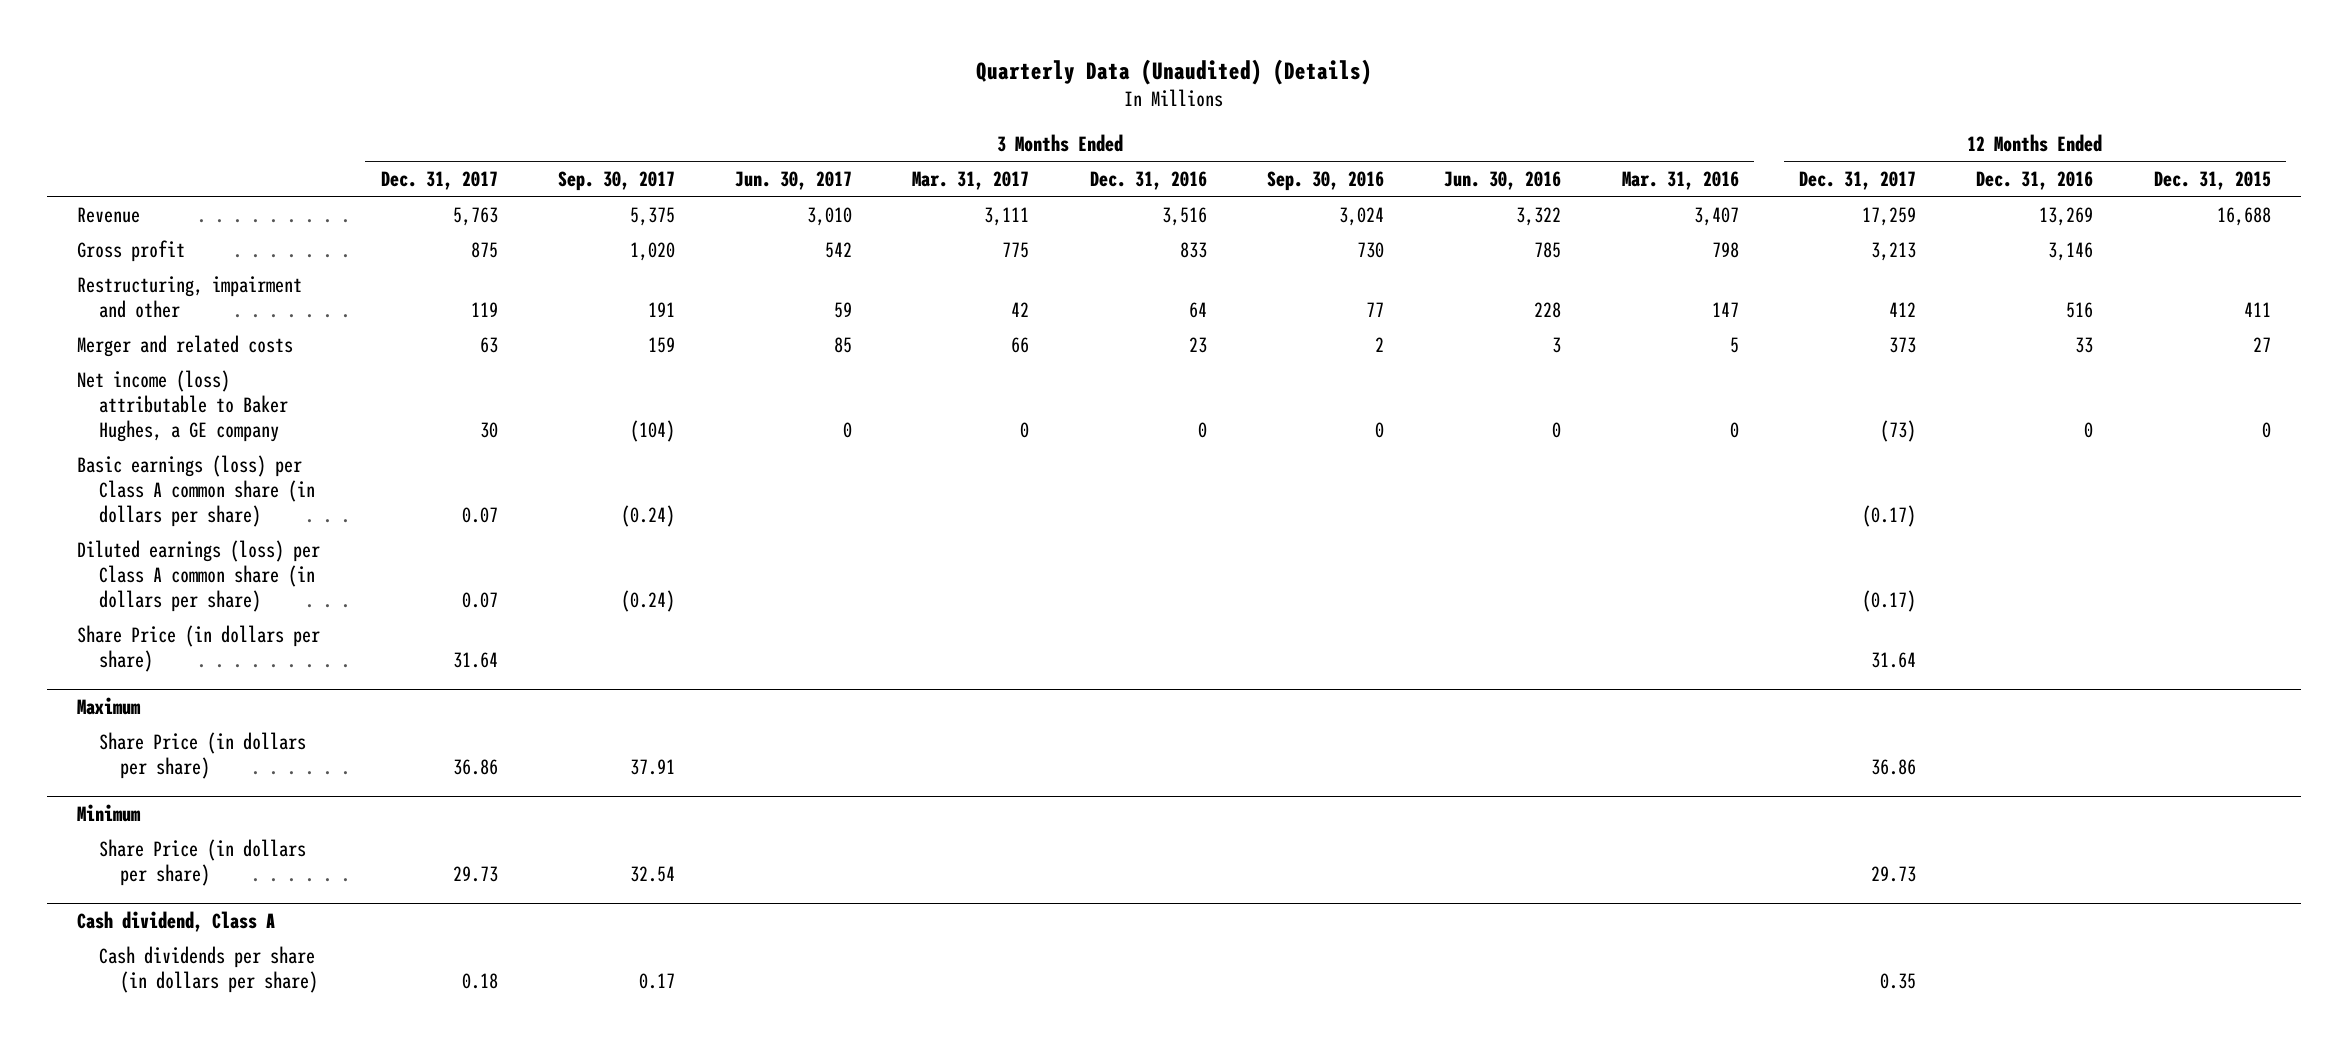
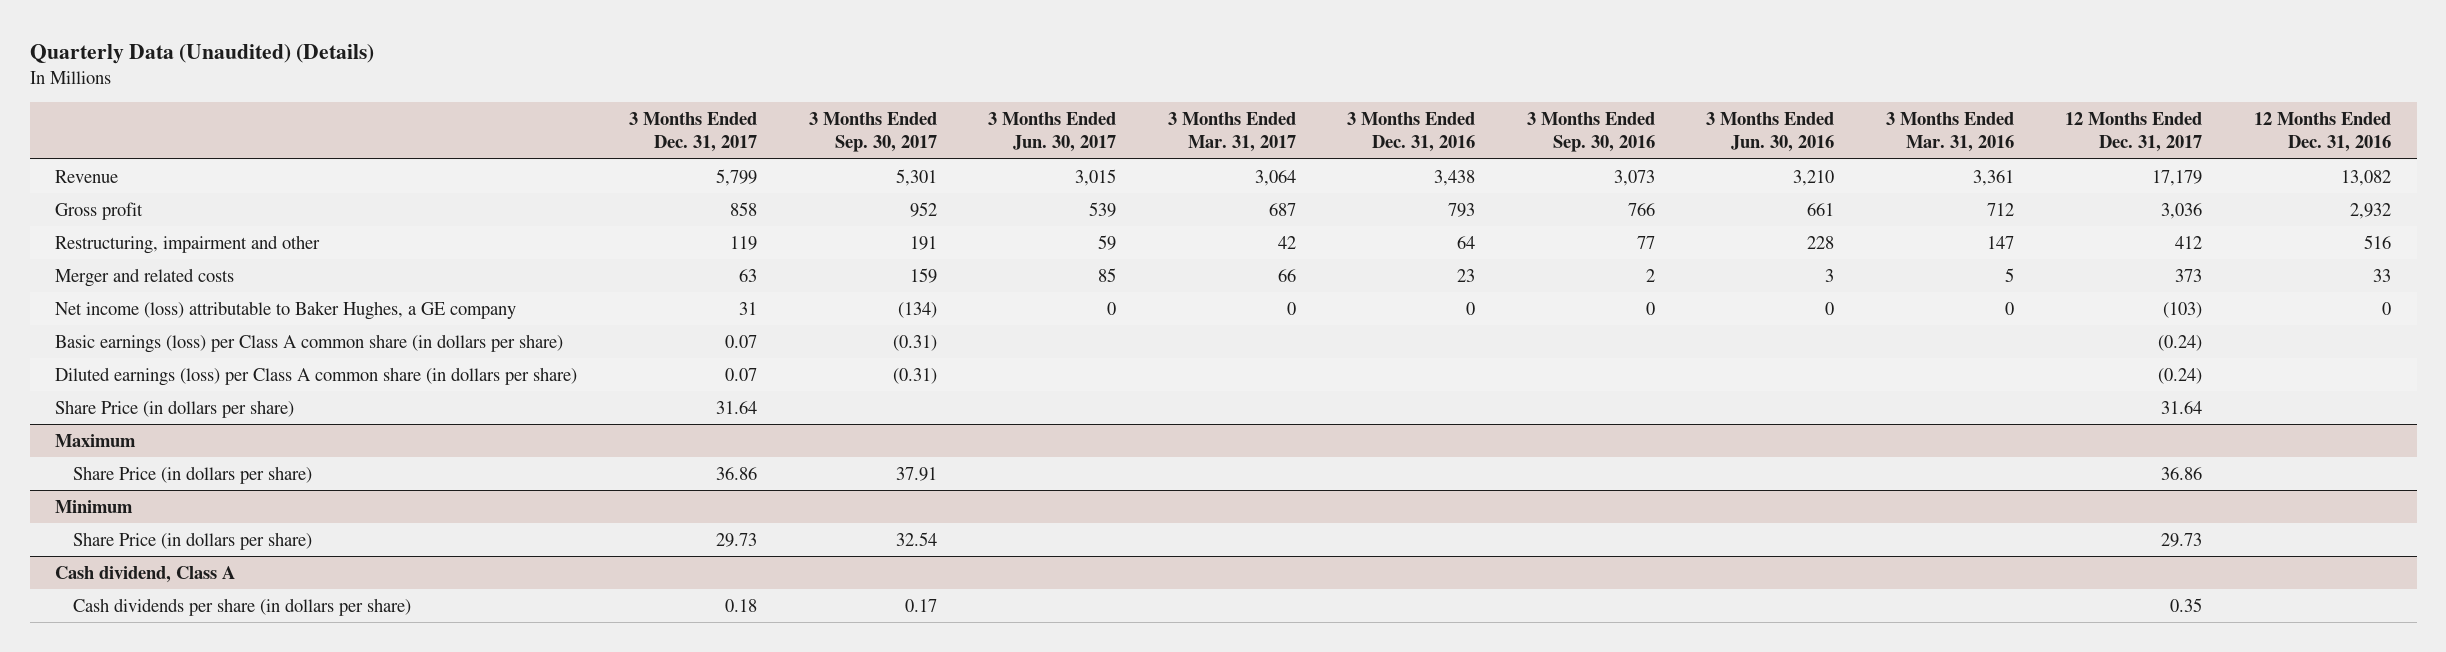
[2153,170,2271,190] Dec. 31, 2015 -> none
[452,206,498,226] 5,763 -> [715,168,757,186] 5,799
[629,206,675,226] 5,375 -> [895,168,937,186] 5,301
[807,206,853,226] 3,010 -> [1075,168,1117,186] 3,015
[984,206,1030,226] 3,111 -> [1254,169,1296,186] 3,064
[1161,206,1207,226] 3,516 -> [1434,169,1476,186] 3,438
[1339,206,1385,226] 3,024 -> [1613,169,1655,186] 3,073
[1516,206,1562,226] 3,322 -> [1793,169,1835,186] 3,210
[1693,206,1739,226] 3,407 -> [1972,169,2014,186] 3,361
[1862,206,1917,226] 17,259 -> [2152,169,2203,186] 17,179
[2039,206,2094,226] 13,269 -> [2340,169,2391,186] 13,082
[470,241,498,258] 875 -> [729,201,757,216] 858
[629,241,675,261] 1,020 -> [909,201,937,217] 952
[825,241,853,258] 542 -> [1089,201,1117,217] 539
[1002,241,1030,258] 775 -> [1268,202,1296,216] 687
[1179,241,1207,258] 833 -> [1448,202,1476,217] 793
[1357,241,1385,258] 730 -> [1627,202,1655,216] 766
[1534,241,1562,258] 785 -> [1807,202,1835,216] 661
[1711,241,1739,258] 798 -> [1986,202,2014,216] 712
[1871,241,1917,261] 3,213 -> [2161,202,2203,219] 3,036
[2048,241,2094,261] 3,146 -> [2349,202,2391,219] 2,932
[479,421,498,438] 30 -> [738,301,757,315] 31
[629,419,675,442] (104) -> [897,301,937,318] (134)
[1880,419,1917,442] (73) -> [2163,301,2203,318] (103)
[620,504,675,527] (0.24) -> [892,334,937,351] (0.31)
[1862,504,1917,527] (0.17) -> [2158,334,2203,351] (0.24)
[620,589,675,612] (0.24) -> [892,367,937,384] (0.31)
[1862,589,1917,612] (0.17) -> [2158,367,2203,384] (0.24)

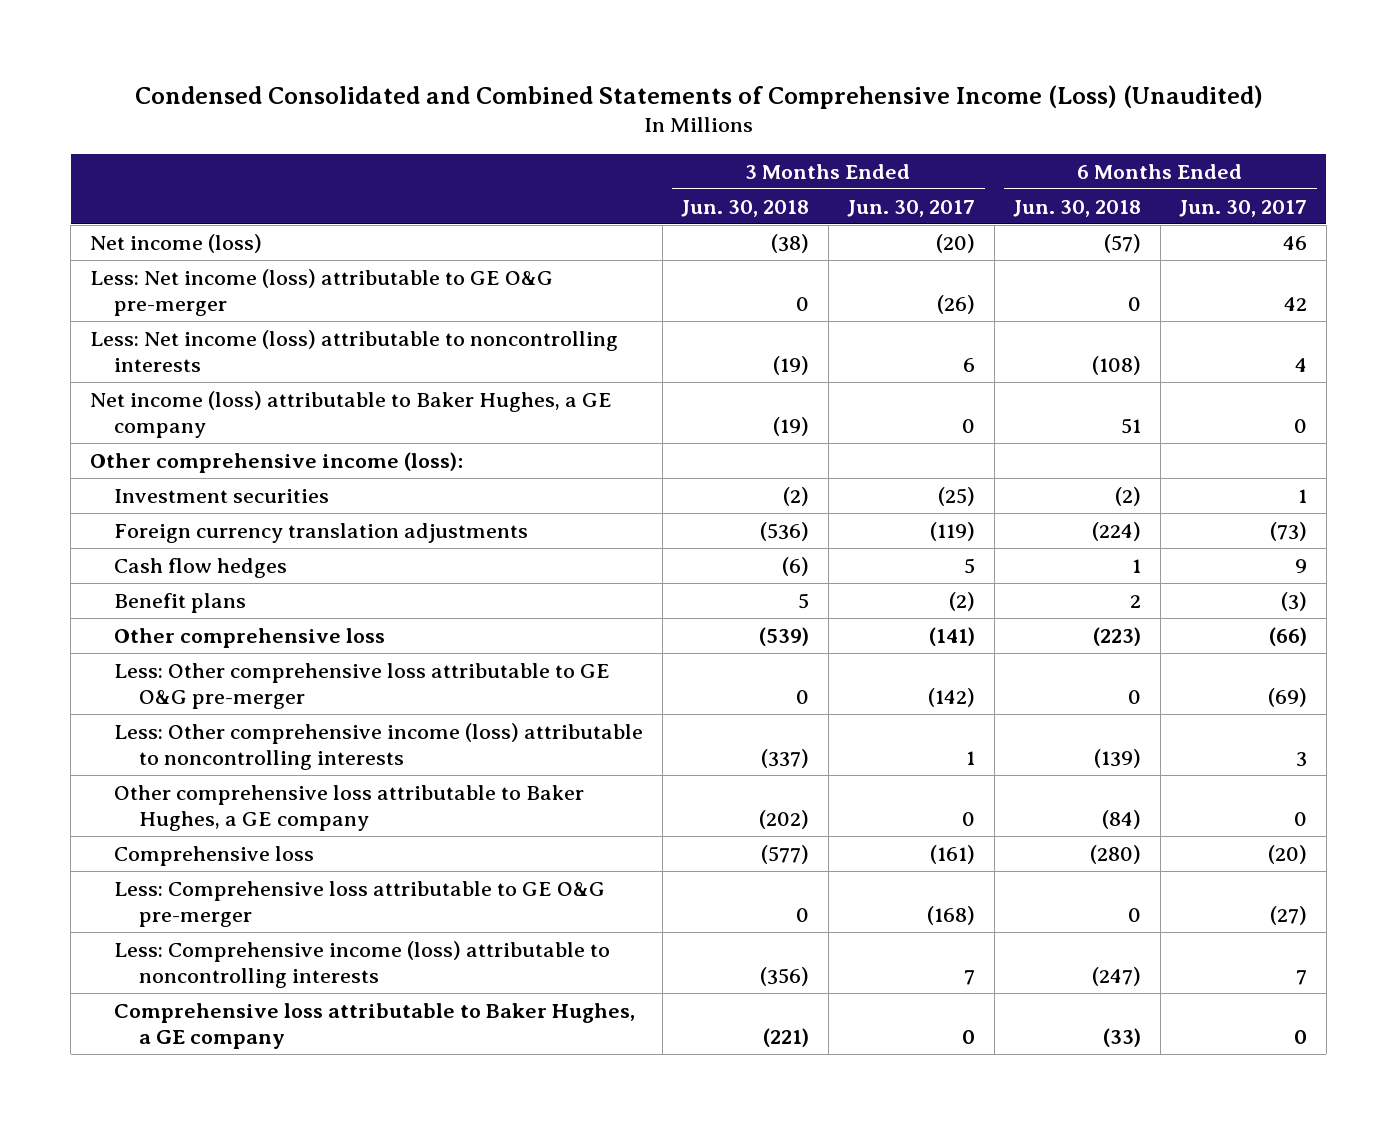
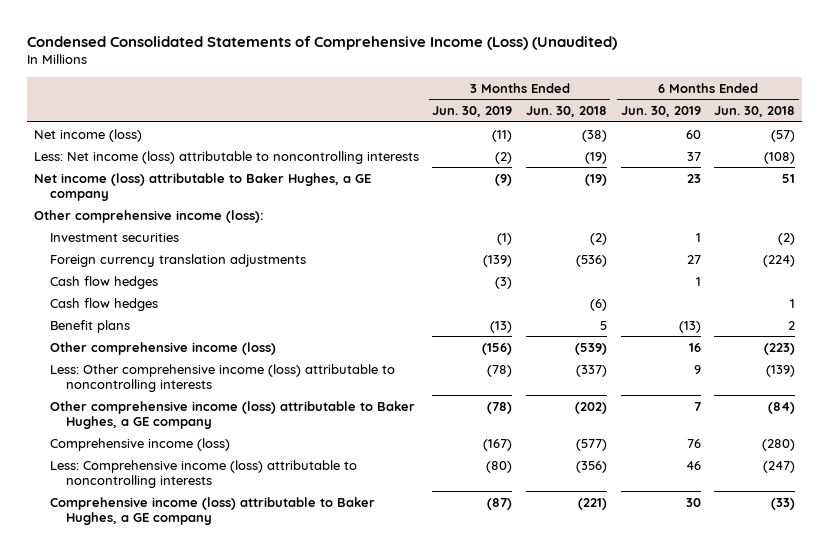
[134,84,1263,109] Condensed Consolidated and Combined Statements of Comprehensive Income (Loss) (Unaudited) -> [26,35,617,50] Condensed Consolidated Statements of Comprehensive Income (Loss) (Unaudited)
[847,199,976,217] Jun. 30, 2017 -> none
[1179,199,1308,217] Jun. 30, 2017 -> none
none -> [432,106,513,118] Jun. 30, 2019
none -> [620,106,701,118] Jun. 30, 2019
[89,268,553,317] Less: Net income (loss) attributable to GE O&G pre-merger -> none
none -> [50,275,159,289] Cash flow hedges
[114,662,611,710] Less: Other comprehensive loss attributable to GE O&G pre-merger -> none
[114,627,386,648] Other comprehensive loss -> [50,341,277,355] Other comprehensive income (loss)
[114,880,606,928] Less: Comprehensive loss attributable to GE O&G pre-merger -> none
[114,784,585,832] Other comprehensive loss attributable to Baker Hughes, a GE company -> [50,400,416,429] Other comprehensive income (loss) attributable to Baker Hughes, a GE company
[114,845,315,866] Comprehensive loss -> [50,437,231,451] Comprehensive income (loss)
[114,1002,636,1050] Comprehensive loss attributable to Baker Hughes, a GE company -> [50,496,376,525] Comprehensive income (loss) attributable to Baker Hughes, a GE company

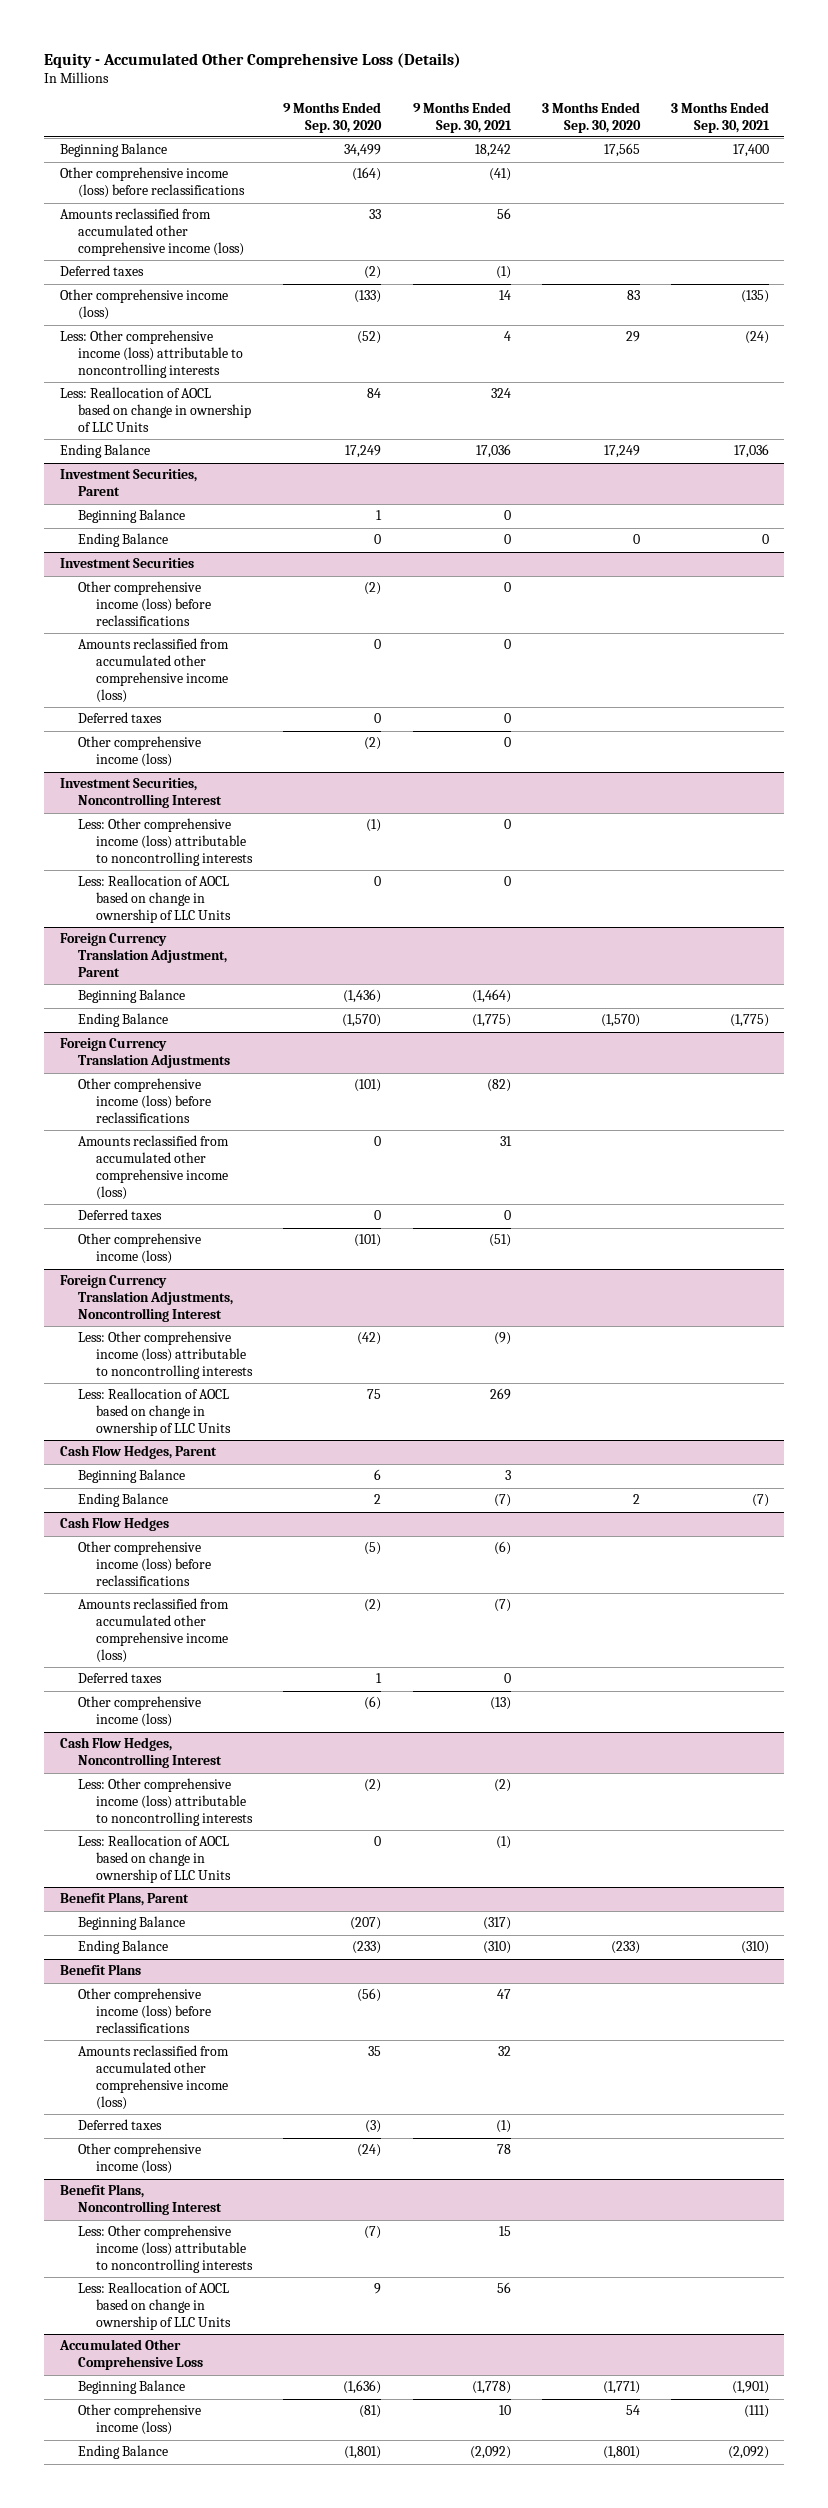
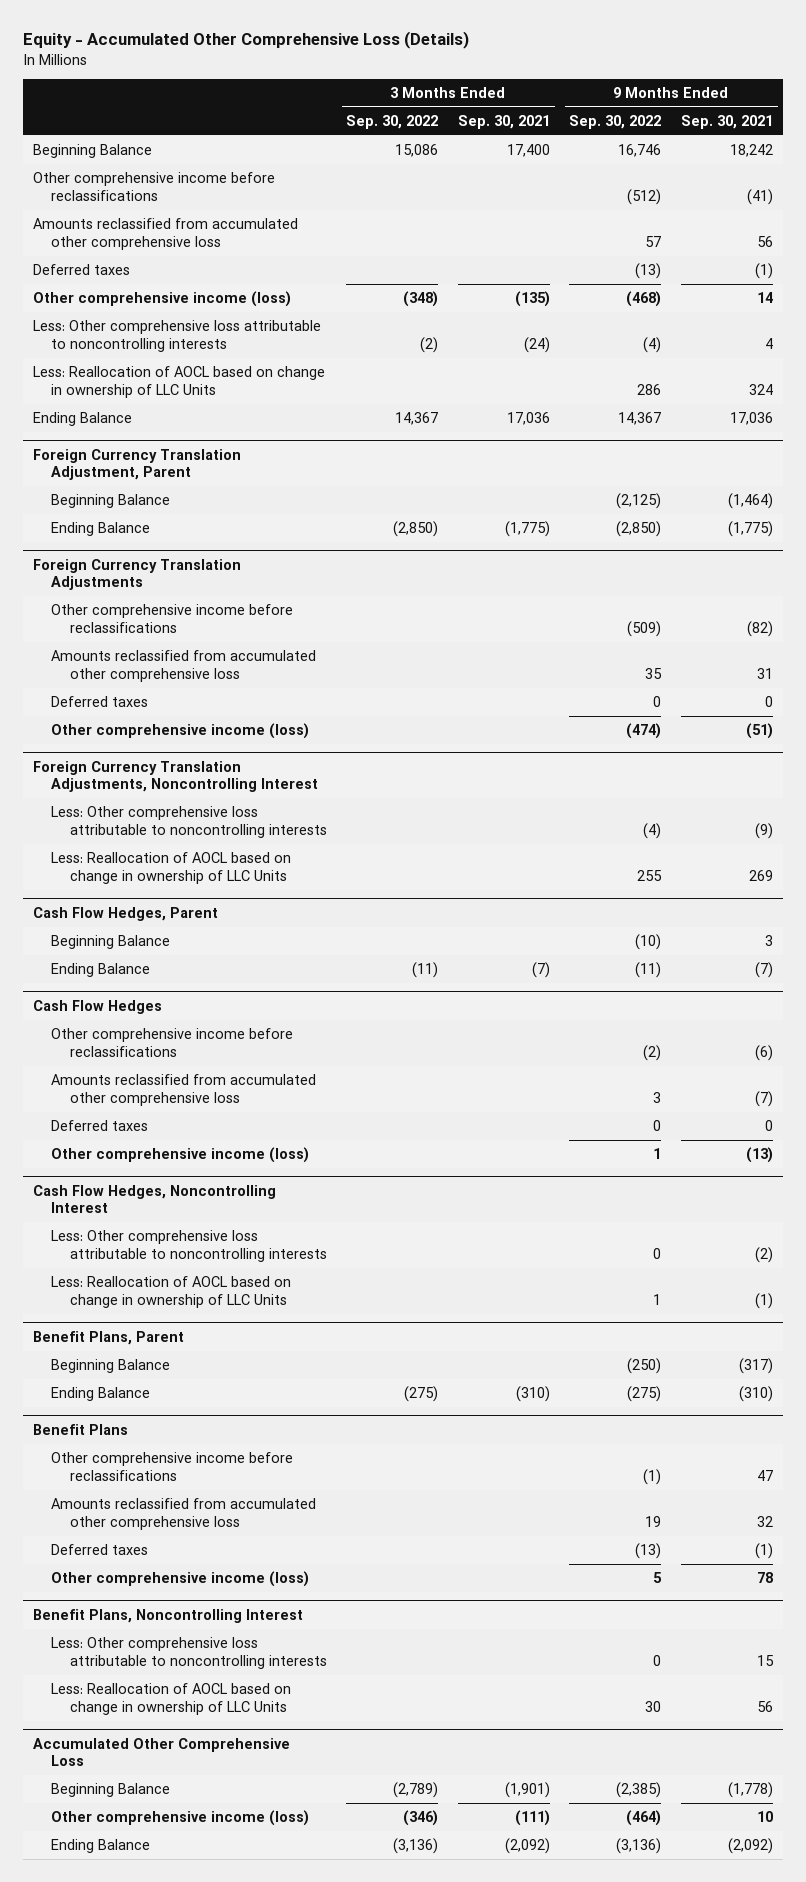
[283,101,383,133] 9 Months Ended Sep. 30, 2020 -> none
[541,101,641,133] 3 Months Ended Sep. 30, 2020 -> none
none -> [346,114,439,129] Sep. 30, 2022
none -> [569,114,662,129] Sep. 30, 2022
[59,167,245,199] Other comprehensive income (loss) before reclassifications -> [32,172,275,201] Other comprehensive income before reclassifications
[59,208,244,257] Amounts reclassified from accumulated other comprehensive income (loss) -> [32,218,298,250] Amounts reclassified from accumulated other comprehensive loss
[59,330,243,379] Less: Other comprehensive income (loss) attributable to noncontrolling interests -> [32,320,321,352] Less: Other comprehensive loss attributable to noncontrolling interests
[59,469,197,497] Investment Securities, Parent -> none
[77,509,185,524] Beginning Balance -> none
[77,533,168,548] Ending Balance -> none
[59,558,194,569] Investment Securities -> none
[77,581,212,627] Other comprehensive income (loss) before reclassifications -> none
[77,638,229,704] Amounts reclassified from accumulated other comprehensive income (loss) -> none
[77,712,162,724] Deferred taxes -> none
[77,736,201,768] Other comprehensive income (loss) -> none
[59,778,222,809] Investment Securities, Noncontrolling Interest -> none
[77,818,254,867] Less: Other comprehensive income (loss) attributable to noncontrolling interests -> none
[77,875,232,924] Less: Reallocation of AOCL based on change in ownership of LLC Units -> none
[77,1078,212,1124] Other comprehensive income (loss) before reclassifications -> [51,604,294,633] Other comprehensive income before reclassifications
[77,1135,229,1201] Amounts reclassified from accumulated other comprehensive income (loss) -> [51,650,317,682] Amounts reclassified from accumulated other comprehensive loss
[77,1331,254,1380] Less: Other comprehensive income (loss) attributable to noncontrolling interests -> [51,806,327,838] Less: Other comprehensive loss attributable to noncontrolling interests
[77,1541,212,1587] Other comprehensive income (loss) before reclassifications -> [51,1028,294,1057] Other comprehensive income before reclassifications
[77,1598,229,1664] Amounts reclassified from accumulated other comprehensive income (loss) -> [51,1074,317,1106] Amounts reclassified from accumulated other comprehensive loss
[77,1778,254,1827] Less: Other comprehensive income (loss) attributable to noncontrolling interests -> [51,1230,327,1262] Less: Other comprehensive loss attributable to noncontrolling interests
[77,1988,212,2034] Other comprehensive income (loss) before reclassifications -> [51,1452,294,1481] Other comprehensive income before reclassifications
[77,2045,229,2111] Amounts reclassified from accumulated other comprehensive income (loss) -> [51,1498,317,1530] Amounts reclassified from accumulated other comprehensive loss
[77,2225,254,2274] Less: Other comprehensive income (loss) attributable to noncontrolling interests -> [51,1637,327,1669] Less: Other comprehensive loss attributable to noncontrolling interests

